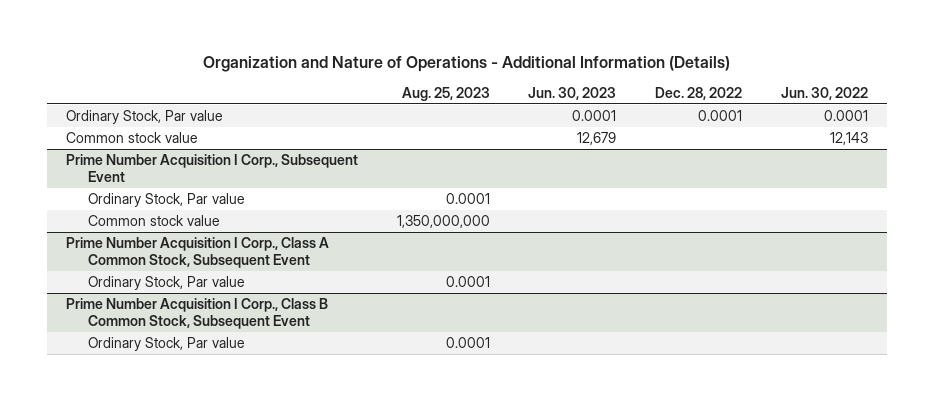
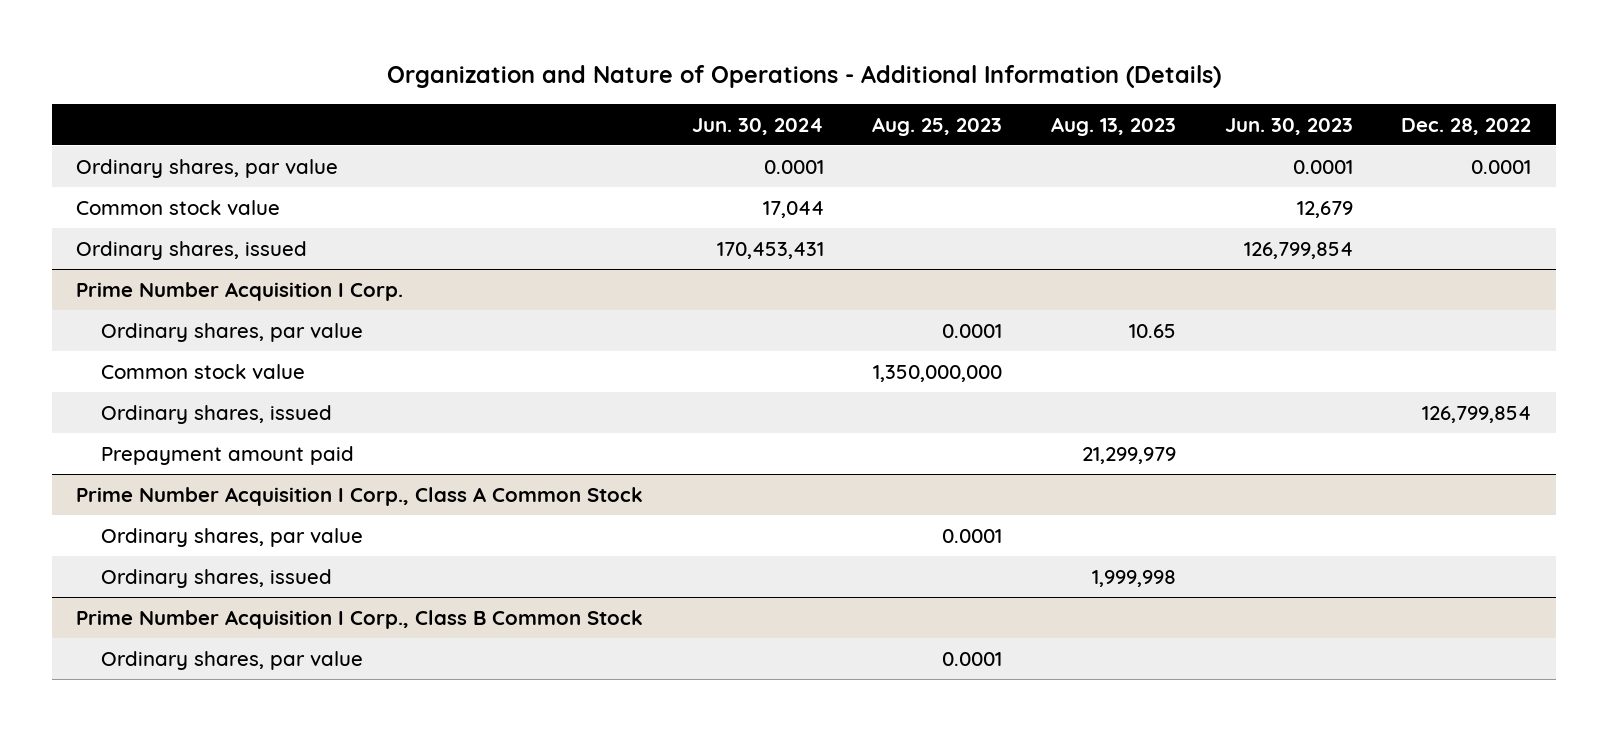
[780,86,868,100] Jun. 30, 2022 -> none
none -> [691,117,824,135] Jun. 30, 2024
none -> [1050,116,1176,136] Aug. 13, 2023
[66,109,224,124] Ordinary Stock, Par value -> [75,158,338,178] Ordinary shares, par value
none -> [75,240,307,260] Ordinary shares, issued
[66,153,359,182] Prime Number Acquisition I Corp., Subsequent Event -> [75,281,403,301] Prime Number Acquisition I Corp.
[87,192,245,207] Ordinary Stock, Par value -> [100,322,363,342] Ordinary shares, par value
none -> [100,404,332,424] Ordinary shares, issued
none -> [100,445,354,465] Prepayment amount paid
[66,236,330,268] Prime Number Acquisition I Corp., Class A Common Stock, Subsequent Event -> [75,486,643,506] Prime Number Acquisition I Corp., Class A Common Stock
[87,275,245,290] Ordinary Stock, Par value -> [100,527,363,547] Ordinary shares, par value
none -> [100,568,332,588] Ordinary shares, issued
[66,297,329,329] Prime Number Acquisition I Corp., Class B Common Stock, Subsequent Event -> [75,609,643,629] Prime Number Acquisition I Corp., Class B Common Stock
[87,336,245,351] Ordinary Stock, Par value -> [100,650,363,670] Ordinary shares, par value

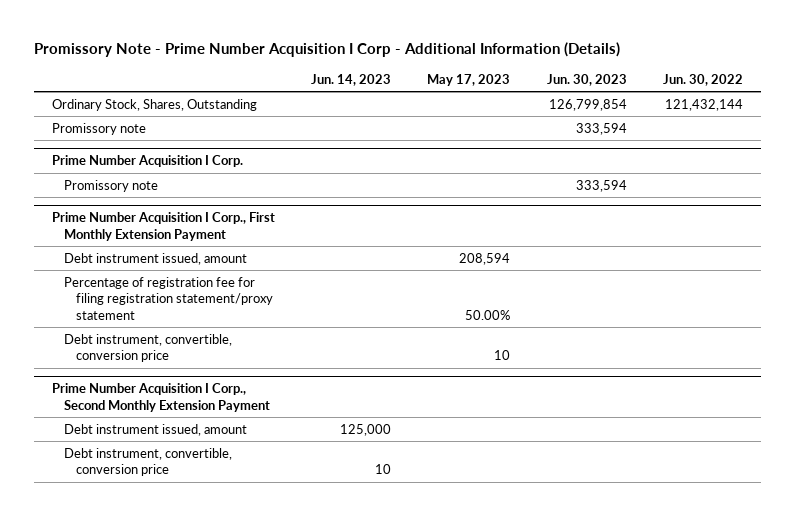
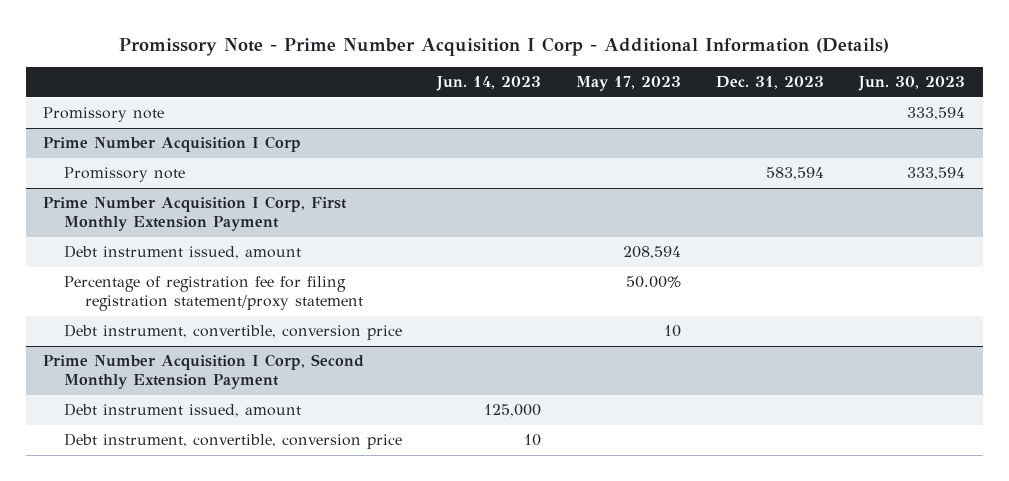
[662,73,743,86] Jun. 30, 2022 -> none
none -> [716,76,825,90] Dec. 31, 2023
[51,98,257,111] Ordinary Stock, Shares, Outstanding -> none
[51,155,243,168] Prime Number Acquisition I Corp. -> [43,136,302,153] Prime Number Acquisition I Corp
[51,212,275,241] Prime Number Acquisition I Corp., First Monthly Extension Payment -> [43,196,348,232] Prime Number Acquisition I Corp, First Monthly Extension Payment
[51,383,271,412] Prime Number Acquisition I Corp., Second Monthly Extension Payment -> [43,354,365,390] Prime Number Acquisition I Corp, Second Monthly Extension Payment

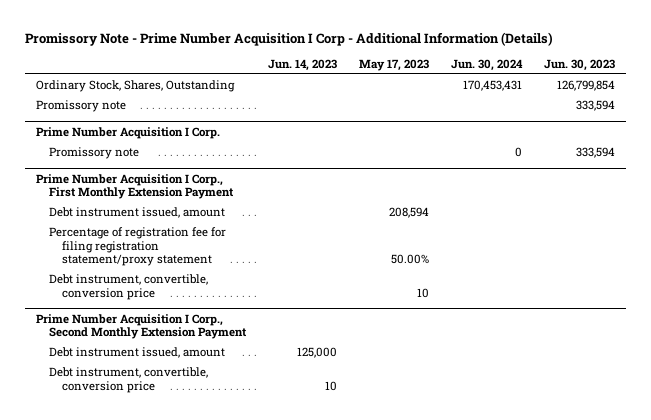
[716,76,825,90] Dec. 31, 2023 -> none
none -> [450,59,523,72] Jun. 30, 2024
none -> [35,80,235,93] Ordinary Stock, Shares, Outstanding
[43,136,302,153] Prime Number Acquisition I Corp -> [35,126,220,139] Prime Number Acquisition I Corp.
[43,196,348,232] Prime Number Acquisition I Corp, First Monthly Extension Payment -> [35,173,235,200] Prime Number Acquisition I Corp., First Monthly Extension Payment
[43,354,365,390] Prime Number Acquisition I Corp, Second Monthly Extension Payment -> [35,313,248,340] Prime Number Acquisition I Corp., Second Monthly Extension Payment

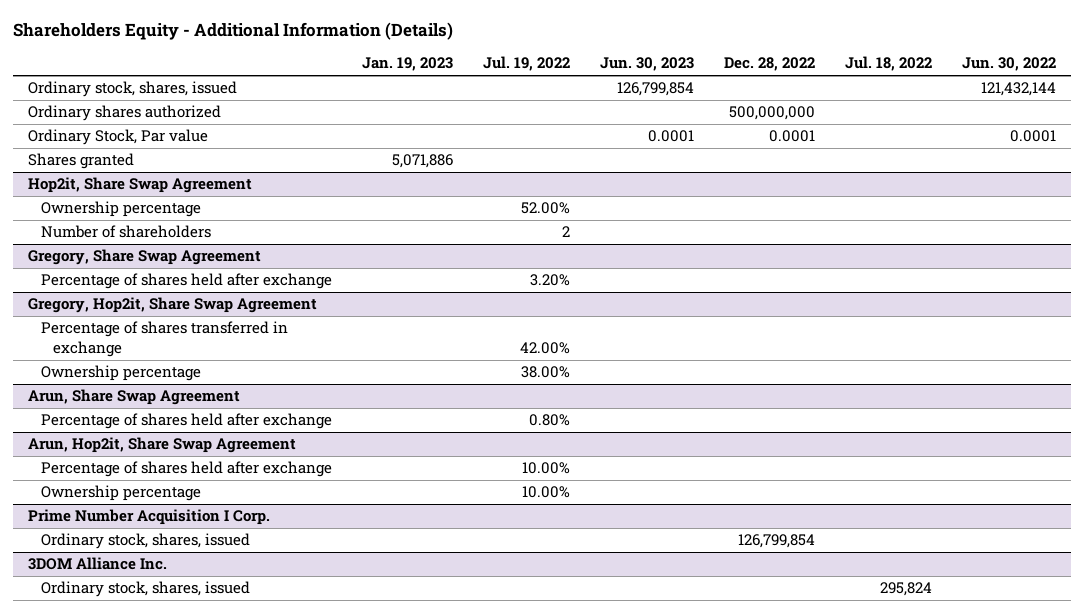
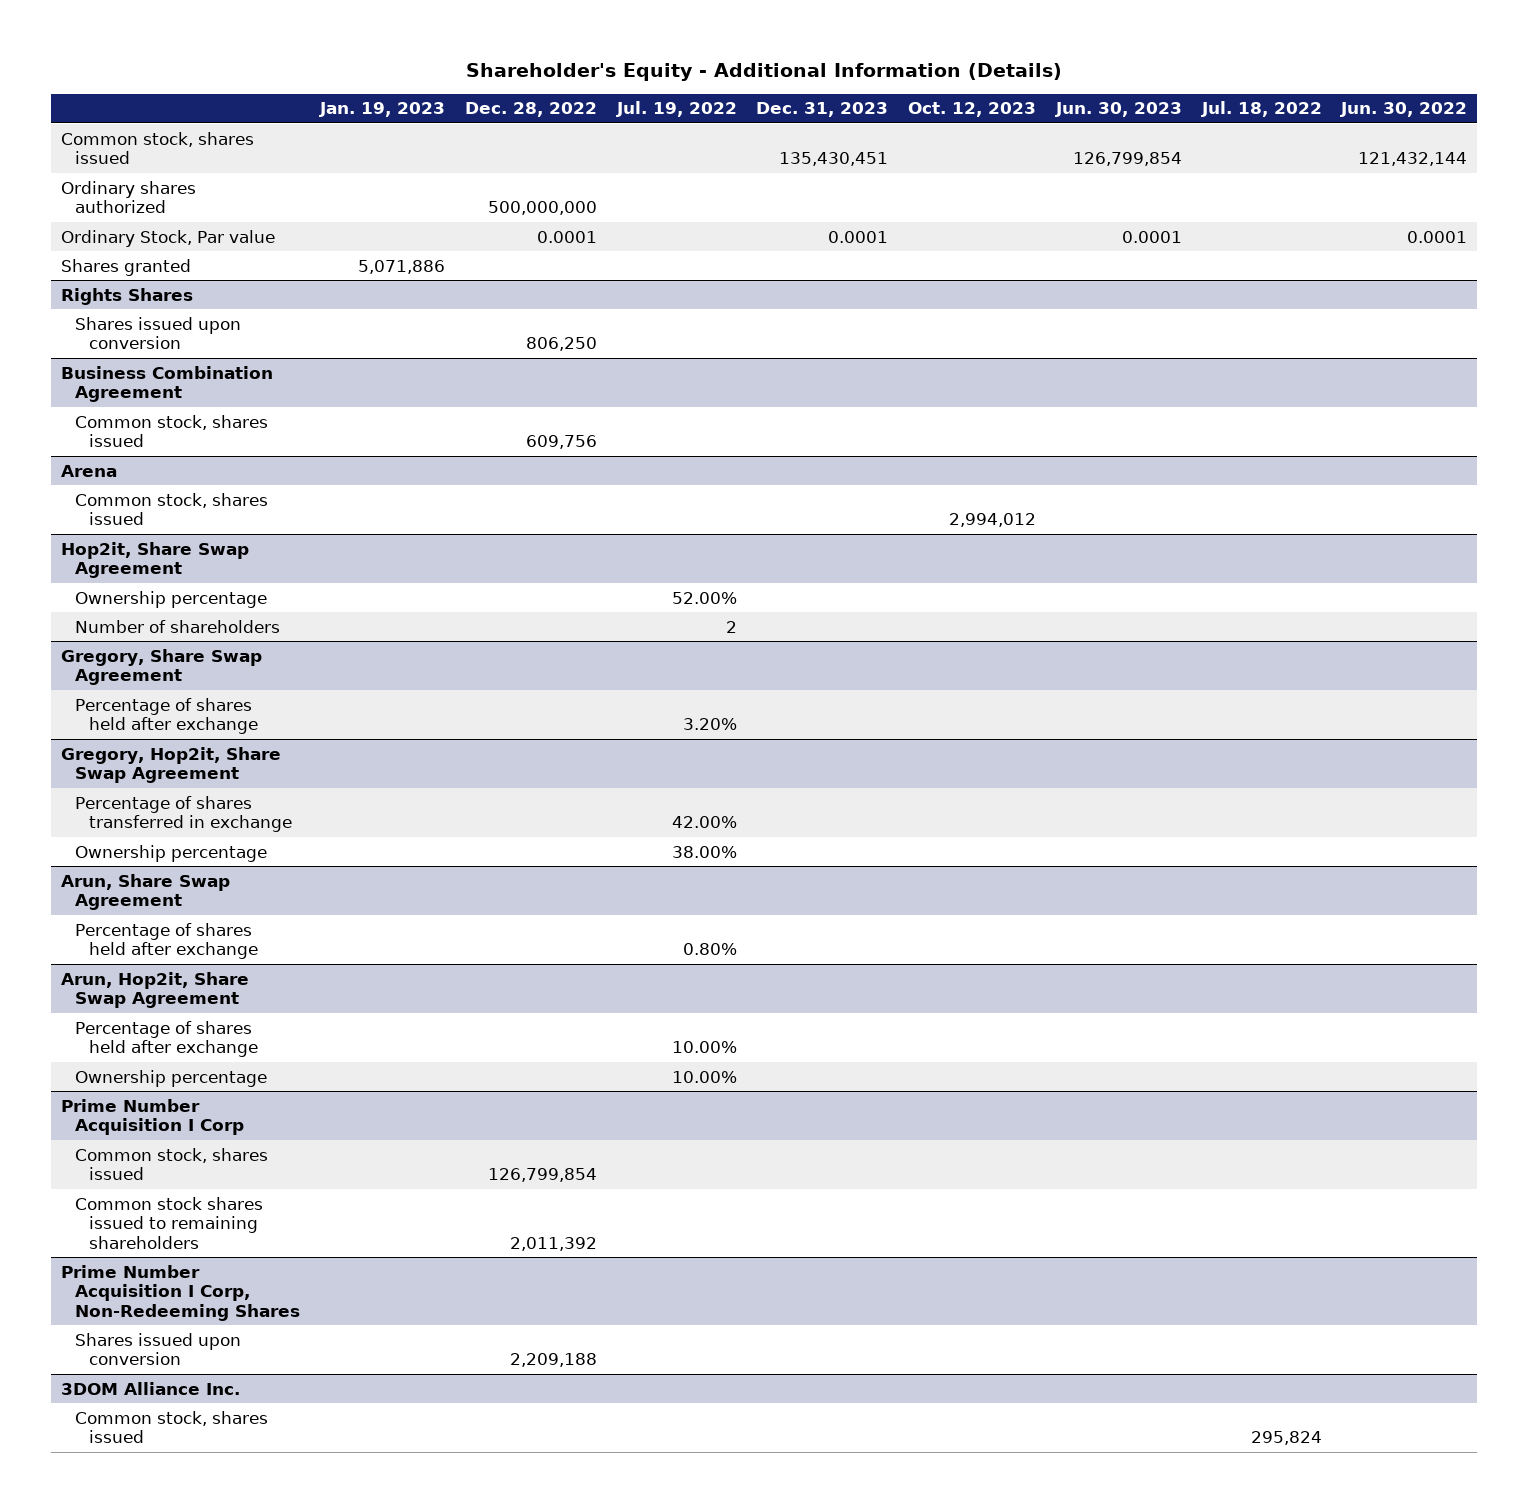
[12,22,453,41] Shareholders Equity - Additional Information (Details) -> [466,63,1063,82] Shareholder's Equity - Additional Information (Details)
none -> [756,102,889,118] Dec. 31, 2023
none -> [908,102,1037,118] Oct. 12, 2023
[27,81,237,98] Ordinary stock, shares, issued -> [61,131,255,165] Common stock, shares issued
none -> [61,287,194,305] Rights Shares
none -> [75,316,242,350] Shares issued upon conversion
none -> [61,365,274,403] Business Combination Agreement
none -> [75,414,269,448] Common stock, shares issued
none -> [61,464,118,477] Arena
none -> [75,492,269,526] Common stock, shares issued
[27,509,270,526] Prime Number Acquisition I Corp. -> [61,1098,245,1136] Prime Number Acquisition I Corp
[40,533,250,550] Ordinary stock, shares, issued -> [75,1147,269,1181] Common stock, shares issued
none -> [75,1196,264,1249] Common stock shares issued to remaining shareholders
none -> [61,1264,301,1321] Prime Number Acquisition I Corp, Non-Redeeming Shares
none -> [75,1332,242,1366] Shares issued upon conversion
[40,581,250,598] Ordinary stock, shares, issued -> [75,1410,269,1444] Common stock, shares issued

